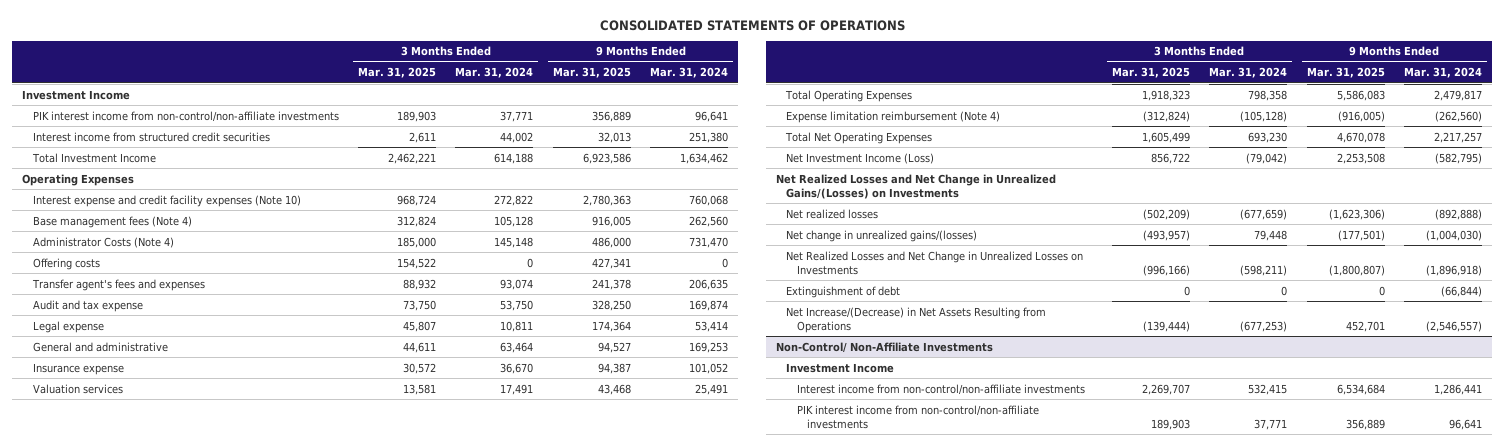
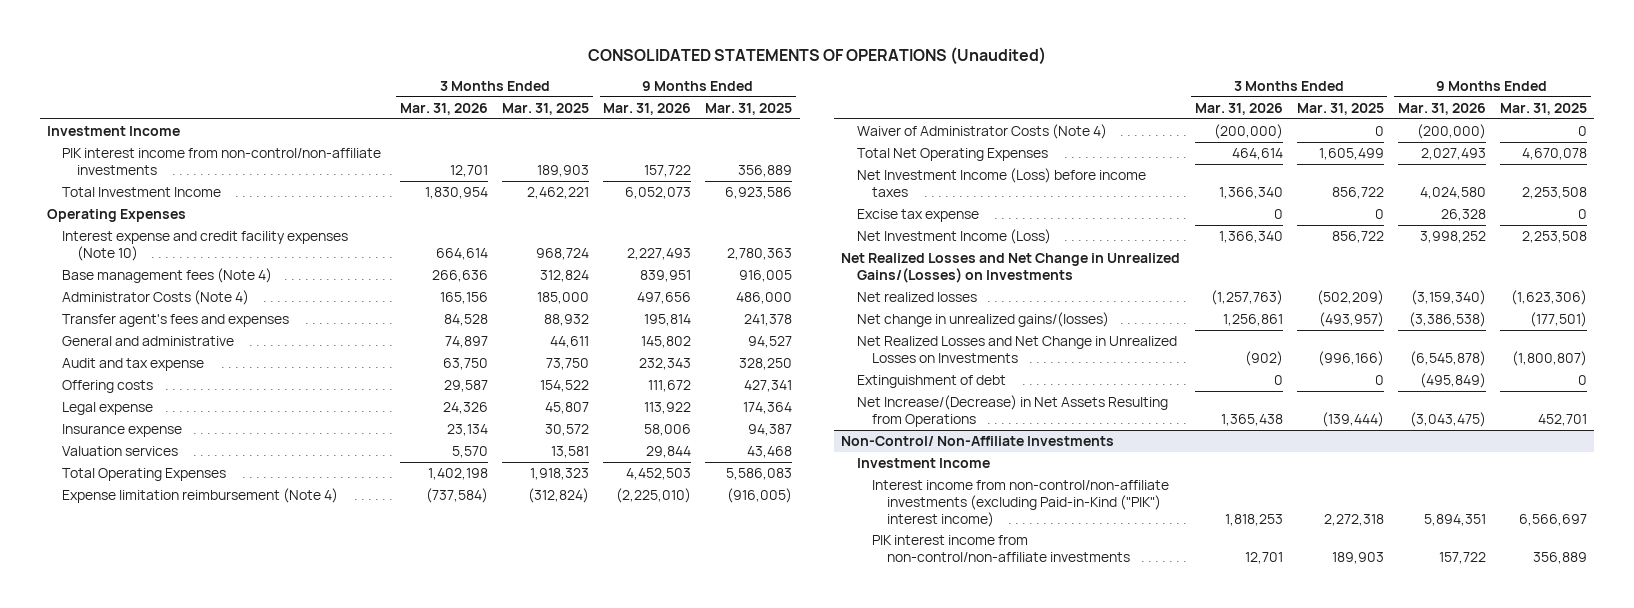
[599,19,905,31] CONSOLIDATED STATEMENTS OF OPERATIONS -> [587,47,1046,66] CONSOLIDATED STATEMENTS OF OPERATIONS (Unaudited)
[455,67,534,79] Mar. 31, 2024 -> none
[650,67,729,79] Mar. 31, 2024 -> none
none -> [399,102,488,115] Mar. 31, 2026
none -> [603,102,692,115] Mar. 31, 2026
[32,131,270,142] Interest income from structured credit securities -> none
[32,341,168,352] General and administrative -> [61,335,234,346] General and administrative
[32,257,100,270] Offering costs -> [61,379,153,393] Offering costs
none -> [856,123,1107,139] Waiver of Administrator Costs (Note 4)
none -> [856,167,1146,197] Net Investment Income (Loss) before income taxes
none -> [856,208,979,222] Excise tax expense
[796,383,1085,395] Interest income from non-control/non-affiliate investments -> [871,479,1169,527] Interest income from non-control/non-affiliate investments (excluding Paid-in-Kind ("PIK") interest income)
[1141,383,1190,395] 2,269,707 -> [1323,513,1384,526] 2,272,318
[1336,383,1385,395] 6,534,684 -> [1519,513,1588,526] 6,566,697

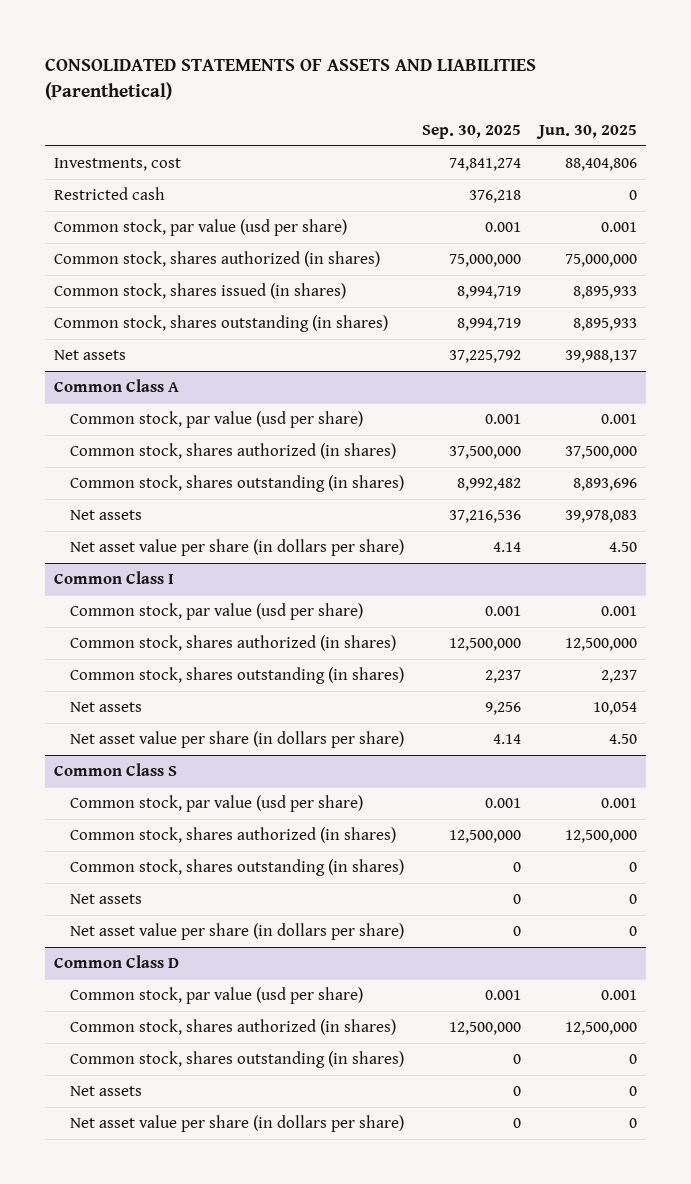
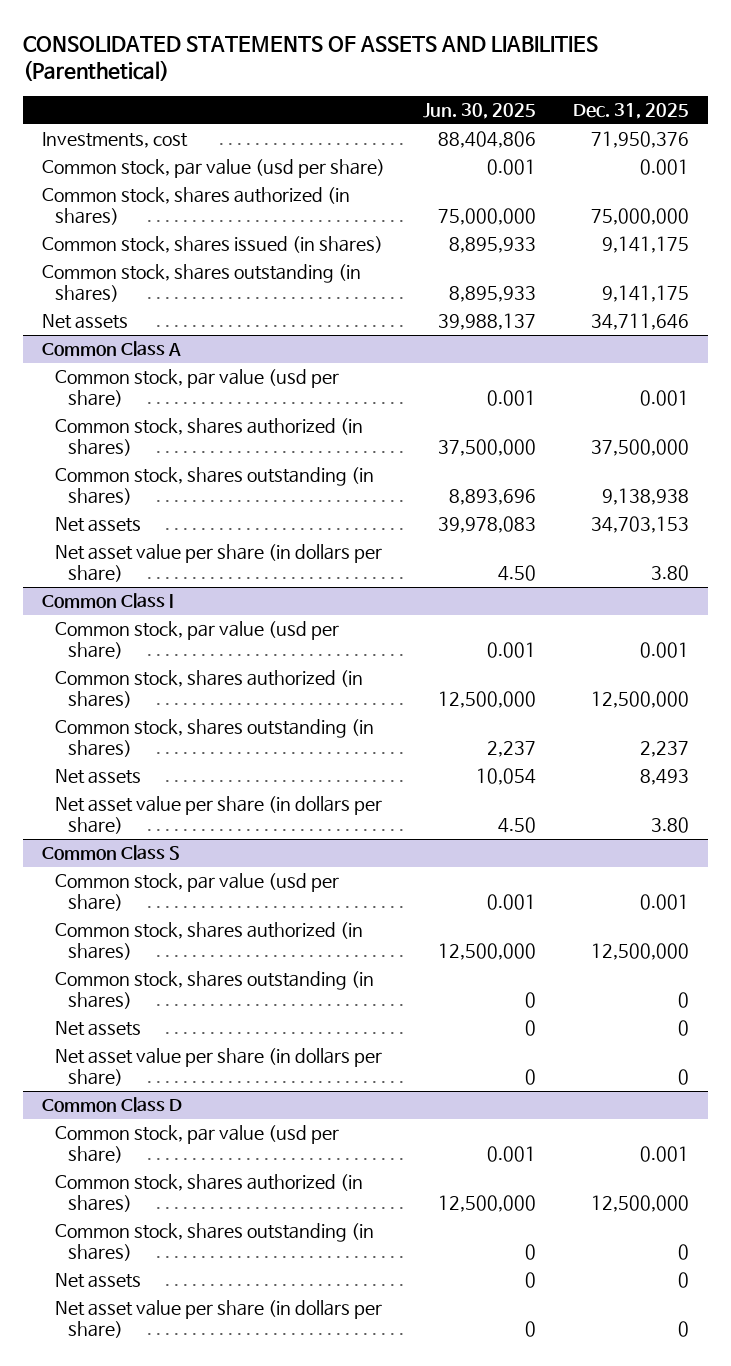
[421,124,521,139] Sep. 30, 2025 -> none
none -> [573,103,690,120] Dec. 31, 2025
[54,187,166,201] Restricted cash -> none

